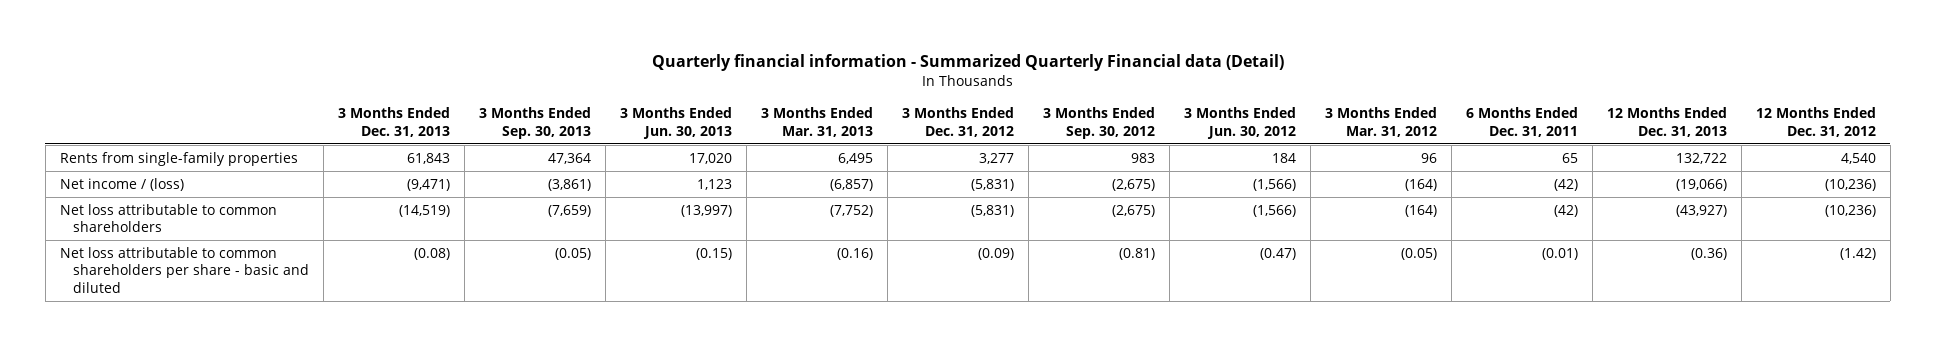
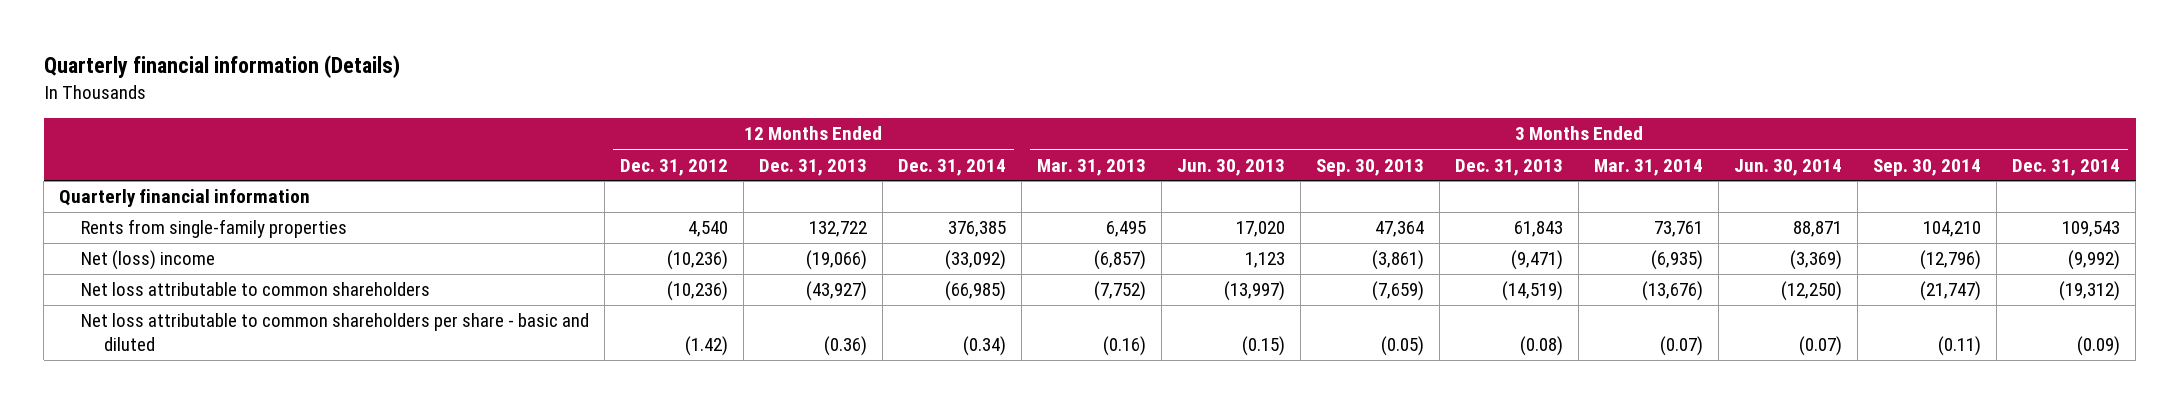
[651,54,1284,72] Quarterly financial information - Summarized Quarterly Financial data (Detail) -> [43,55,400,79] Quarterly financial information (Details)
[901,107,1014,137] 3 Months Ended Dec. 31, 2012 -> none
[1042,107,1155,139] 3 Months Ended Sep. 30, 2012 -> none
[1183,107,1296,139] 3 Months Ended Jun. 30, 2012 -> none
[1324,107,1437,137] 3 Months Ended Mar. 31, 2012 -> none
[1465,107,1578,137] 6 Months Ended Dec. 31, 2011 -> none
none -> [898,158,1007,176] Dec. 31, 2014
none -> [1594,158,1704,176] Mar. 31, 2014
none -> [1734,158,1843,176] Jun. 30, 2014
none -> [1873,158,1982,176] Sep. 30, 2014
none -> [2012,158,2121,176] Dec. 31, 2014
none -> [59,189,311,208] Quarterly financial information
[59,178,184,192] Net income / (loss) -> [81,250,216,271] Net (loss) income

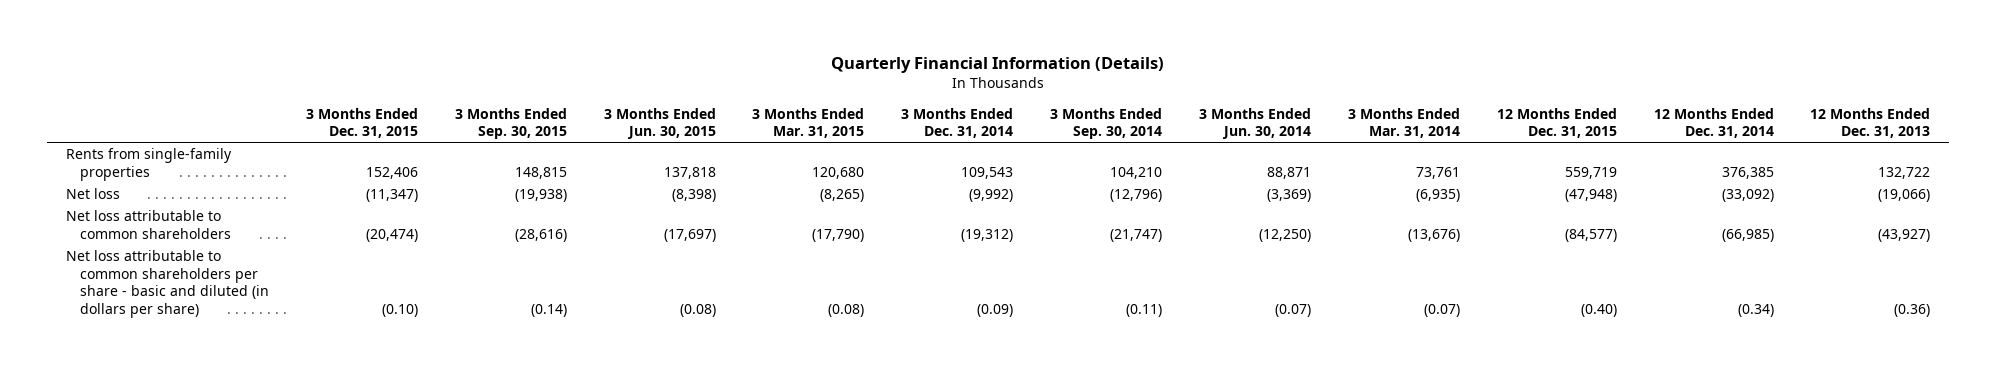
[43,55,400,79] Quarterly financial information (Details) -> [831,57,1165,74] Quarterly Financial Information (Details)
[620,158,729,176] Dec. 31, 2012 -> none
[1037,158,1147,176] Mar. 31, 2013 -> none
[1177,158,1286,176] Jun. 30, 2013 -> none
[1316,158,1425,176] Sep. 30, 2013 -> none
[1455,158,1564,176] Dec. 31, 2013 -> none
none -> [305,107,418,139] 3 Months Ended Dec. 31, 2015
none -> [454,107,567,140] 3 Months Ended Sep. 30, 2015
none -> [603,107,716,140] 3 Months Ended Jun. 30, 2015
none -> [752,107,865,139] 3 Months Ended Mar. 31, 2015
none -> [1496,107,1617,139] 12 Months Ended Dec. 31, 2015
[59,189,311,208] Quarterly financial information -> none
[81,250,216,271] Net (loss) income -> [65,188,120,200] Net loss
[81,313,590,352] Net loss attributable to common shareholders per share - basic and diluted -> [65,250,270,318] Net loss attributable to common shareholders per share - basic and diluted (in dollars per share)

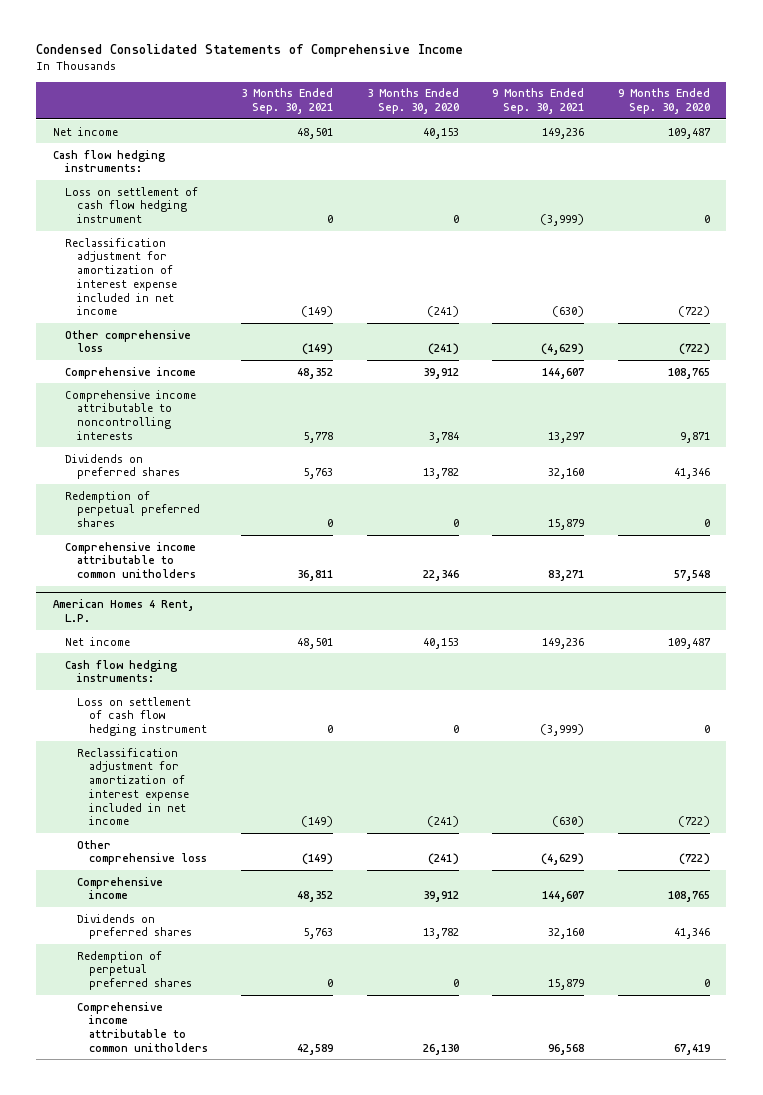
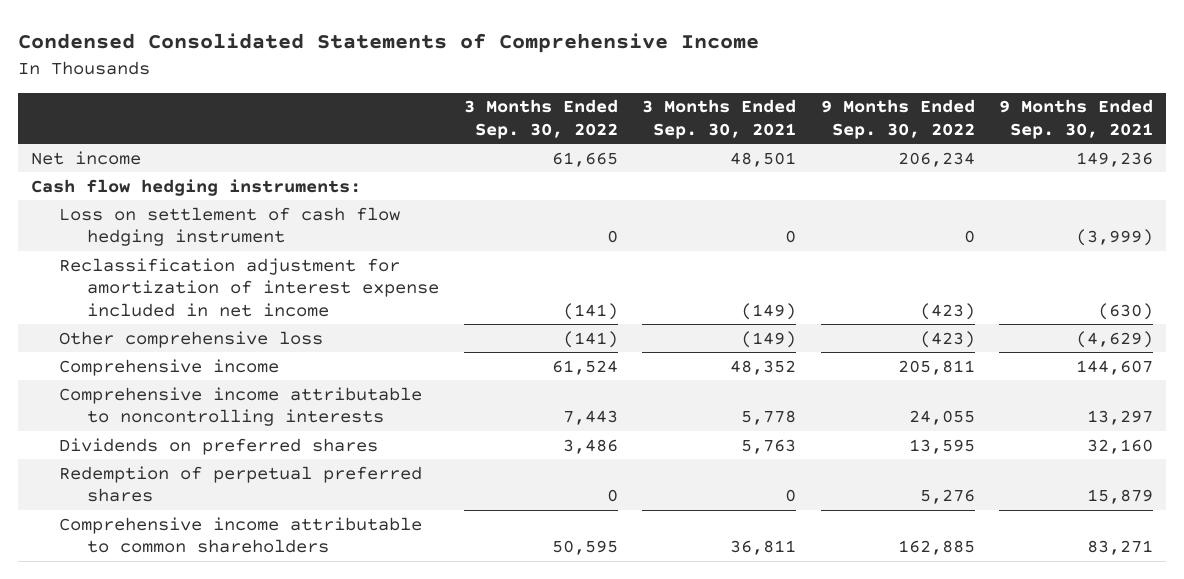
[366,88,459,115] 3 Months Ended Sep. 30, 2020 -> none
[617,88,710,115] 9 Months Ended Sep. 30, 2020 -> none
none -> [463,99,618,139] 3 Months Ended Sep. 30, 2022
none -> [820,99,975,139] 9 Months Ended Sep. 30, 2022
[52,599,194,623] American Homes 4 Rent, L.P. -> none
[64,636,130,646] Net income -> none
[64,659,177,683] Cash flow hedging instruments: -> none
[76,696,207,737] Loss on settlement of cash flow hedging instrument -> none
[76,747,189,826] Reclassification adjustment for amortization of interest expense included in net income -> none
[76,839,207,866] Other comprehensive loss -> none
[76,876,163,900] Comprehensive income -> none
[76,913,192,940] Dividends on preferred shares -> none
[76,950,192,991] Redemption of perpetual preferred shares -> none
[76,1001,208,1052] Comprehensive income attributable to common unitholders -> none
[64,541,196,579] Comprehensive income attributable to common unitholders -> [58,516,422,554] Comprehensive income attributable to common shareholders

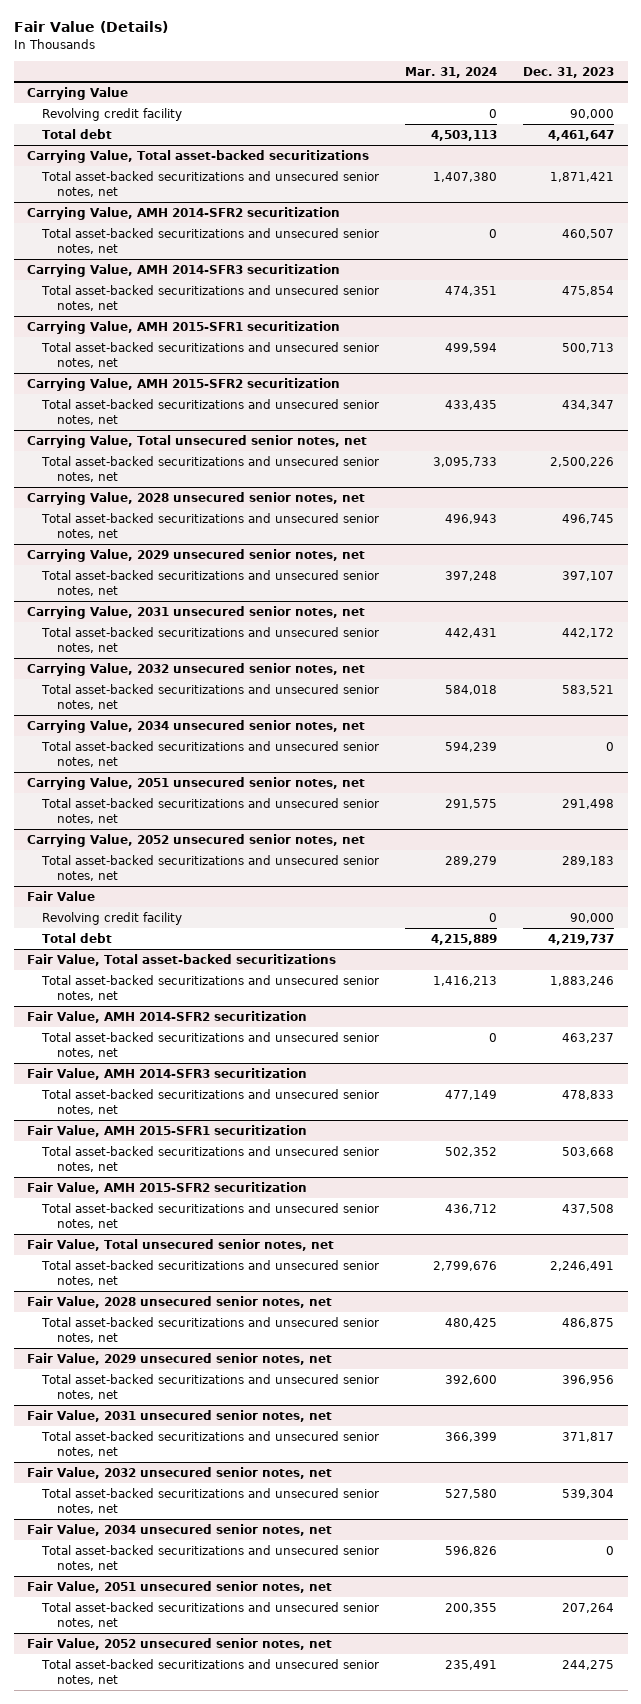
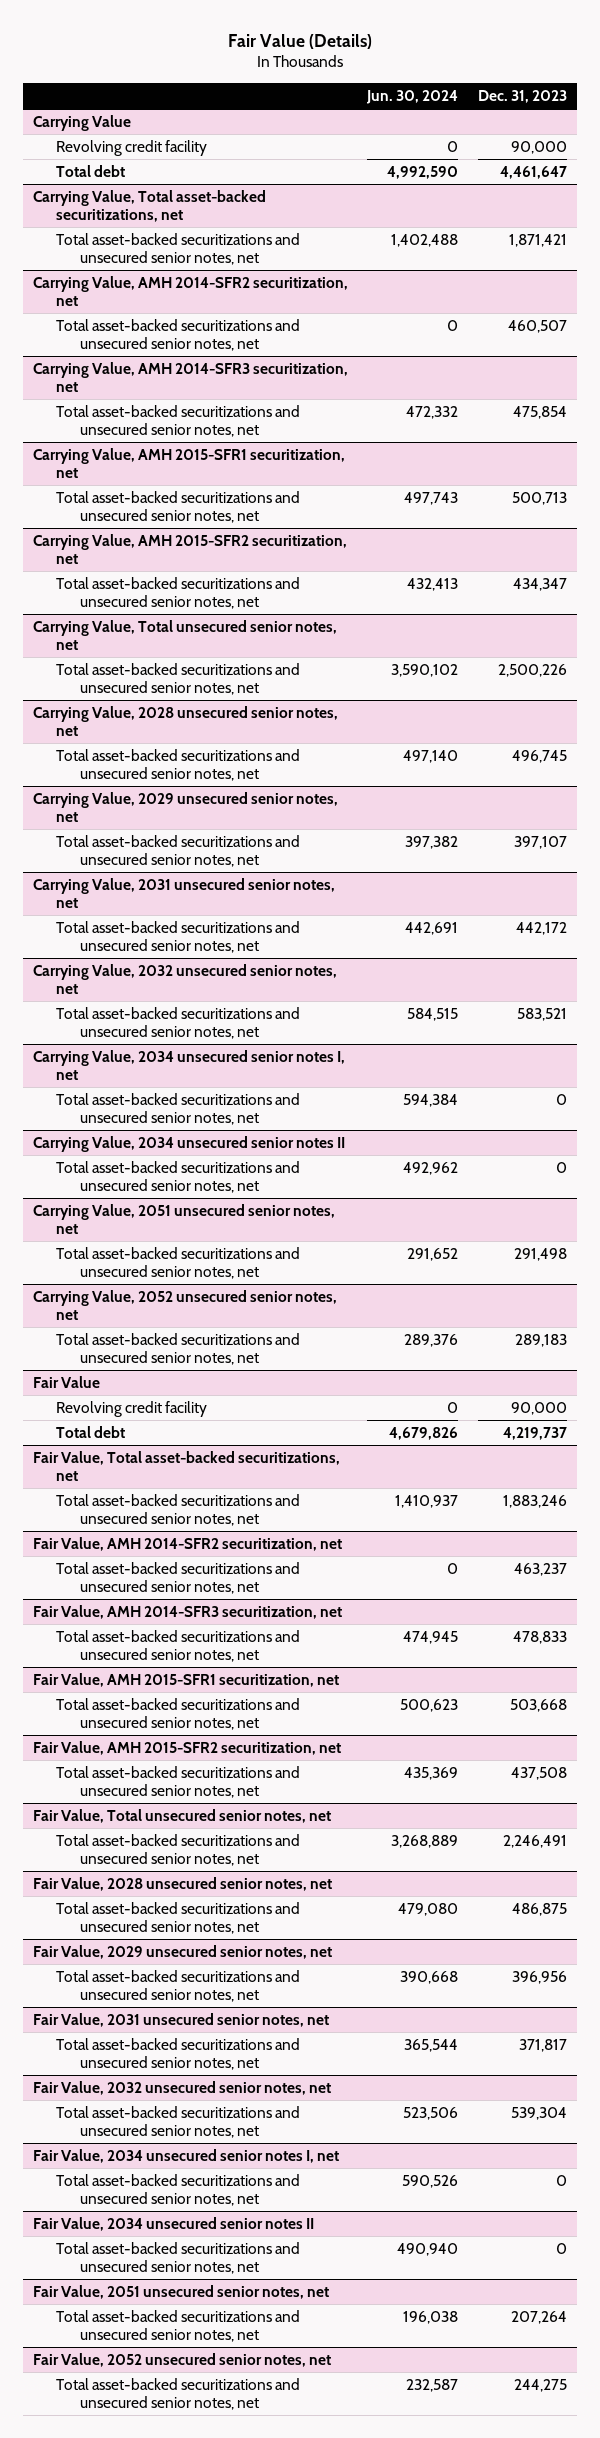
[405,66,498,78] Mar. 31, 2024 -> none
none -> [366,89,459,104] Jun. 30, 2024
[26,149,369,163] Carrying Value, Total asset-backed securitizations -> [32,190,266,222] Carrying Value, Total asset-backed securitizations, net
[26,206,340,220] Carrying Value, AMH 2014-SFR2 securitization -> [32,276,348,306] Carrying Value, AMH 2014-SFR2 securitization, net
[26,263,340,277] Carrying Value, AMH 2014-SFR3 securitization -> [32,362,348,392] Carrying Value, AMH 2014-SFR3 securitization, net
[26,320,340,334] Carrying Value, AMH 2015-SFR1 securitization -> [32,448,345,478] Carrying Value, AMH 2015-SFR1 securitization, net
[26,377,340,391] Carrying Value, AMH 2015-SFR2 securitization -> [32,534,347,564] Carrying Value, AMH 2015-SFR2 securitization, net
[26,719,365,733] Carrying Value, 2034 unsecured senior notes, net -> [32,1050,345,1080] Carrying Value, 2034 unsecured senior notes I, net
none -> [32,1136,345,1153] Carrying Value, 2034 unsecured senior notes II
none -> [56,1161,301,1193] Total asset-backed securitizations and unsecured senior notes, net
[26,953,336,966] Fair Value, Total asset-backed securitizations -> [32,1451,340,1481] Fair Value, Total asset-backed securitizations, net
[26,1010,307,1023] Fair Value, AMH 2014-SFR2 securitization -> [32,1537,342,1552] Fair Value, AMH 2014-SFR2 securitization, net
[26,1067,307,1080] Fair Value, AMH 2014-SFR3 securitization -> [32,1605,342,1620] Fair Value, AMH 2014-SFR3 securitization, net
[26,1124,307,1137] Fair Value, AMH 2015-SFR1 securitization -> [32,1673,339,1688] Fair Value, AMH 2015-SFR1 securitization, net
[26,1181,307,1194] Fair Value, AMH 2015-SFR2 securitization -> [32,1741,341,1756] Fair Value, AMH 2015-SFR2 securitization, net
[26,1523,332,1536] Fair Value, 2034 unsecured senior notes, net -> [32,2149,339,2164] Fair Value, 2034 unsecured senior notes I, net
none -> [32,2217,314,2232] Fair Value, 2034 unsecured senior notes II
none -> [56,2242,301,2274] Total asset-backed securitizations and unsecured senior notes, net

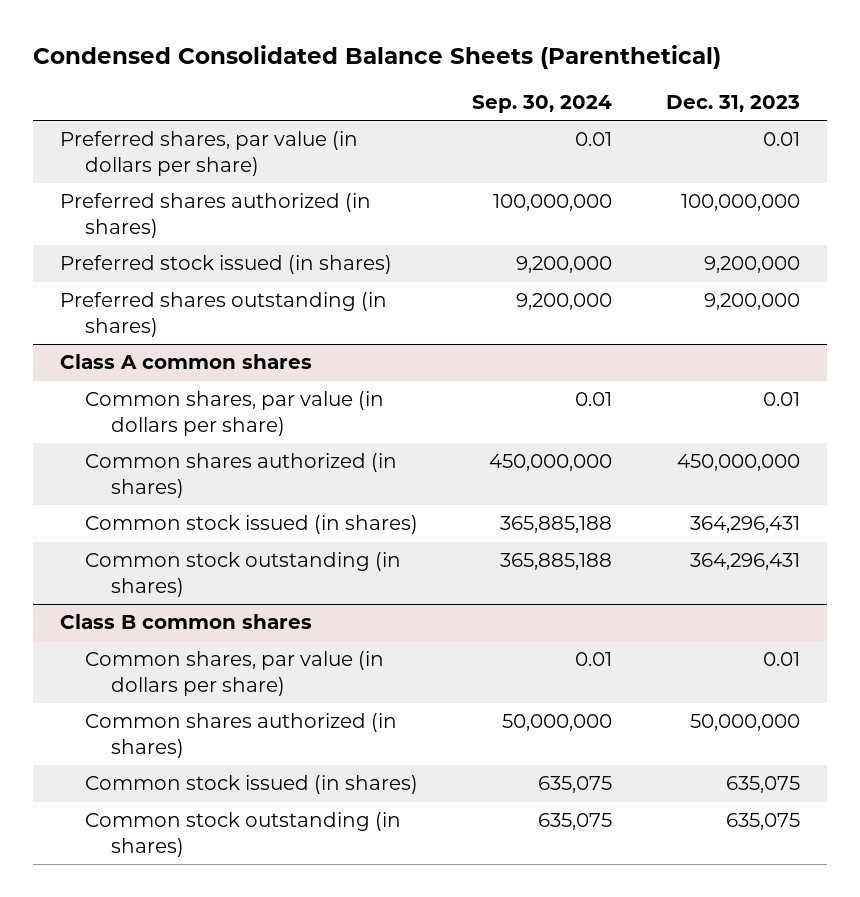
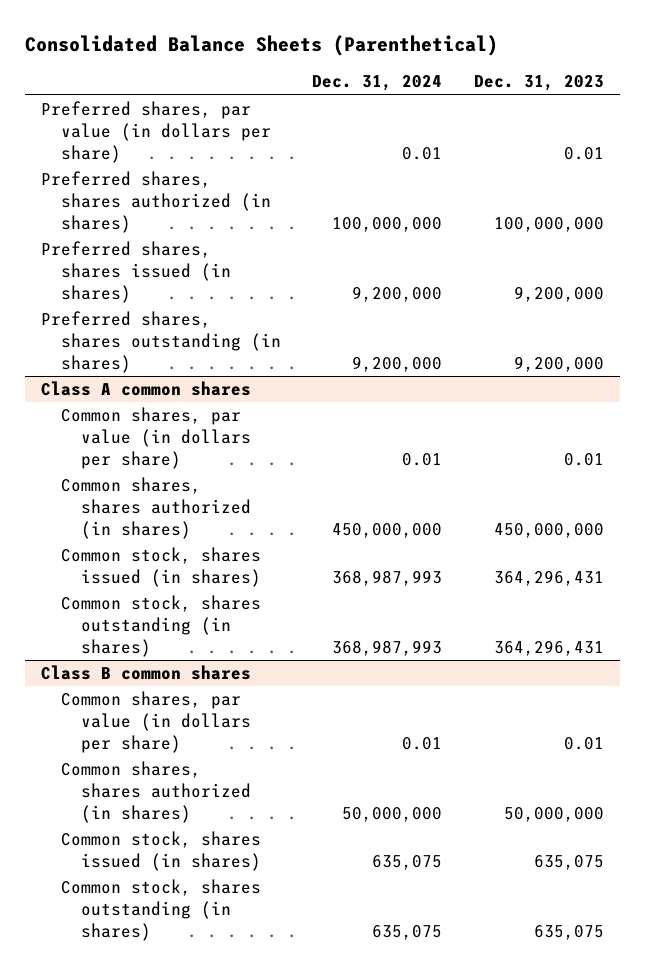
[32,44,721,69] Condensed Consolidated Balance Sheets (Parenthetical) -> [25,35,499,57] Consolidated Balance Sheets (Parenthetical)
[472,94,613,113] Sep. 30, 2024 -> none
none -> [312,75,443,92] Dec. 31, 2024
[59,193,371,238] Preferred shares authorized (in shares) -> [40,171,271,233] Preferred shares, shares authorized (in shares)
[59,255,392,275] Preferred stock issued (in shares) -> [40,241,231,303] Preferred shares, shares issued (in shares)
[59,292,387,337] Preferred shares outstanding (in shares) -> [40,311,281,373] Preferred shares, shares outstanding (in shares)
[85,453,398,498] Common shares authorized (in shares) -> [60,477,251,539] Common shares, shares authorized (in shares)
[85,515,419,535] Common stock issued (in shares) -> [60,547,261,587] Common stock, shares issued (in shares)
[85,552,402,597] Common stock outstanding (in shares) -> [60,595,261,657] Common stock, shares outstanding (in shares)
[85,713,398,758] Common shares authorized (in shares) -> [60,761,251,823] Common shares, shares authorized (in shares)
[85,775,419,795] Common stock issued (in shares) -> [60,831,261,871] Common stock, shares issued (in shares)
[85,812,402,857] Common stock outstanding (in shares) -> [60,879,261,941] Common stock, shares outstanding (in shares)

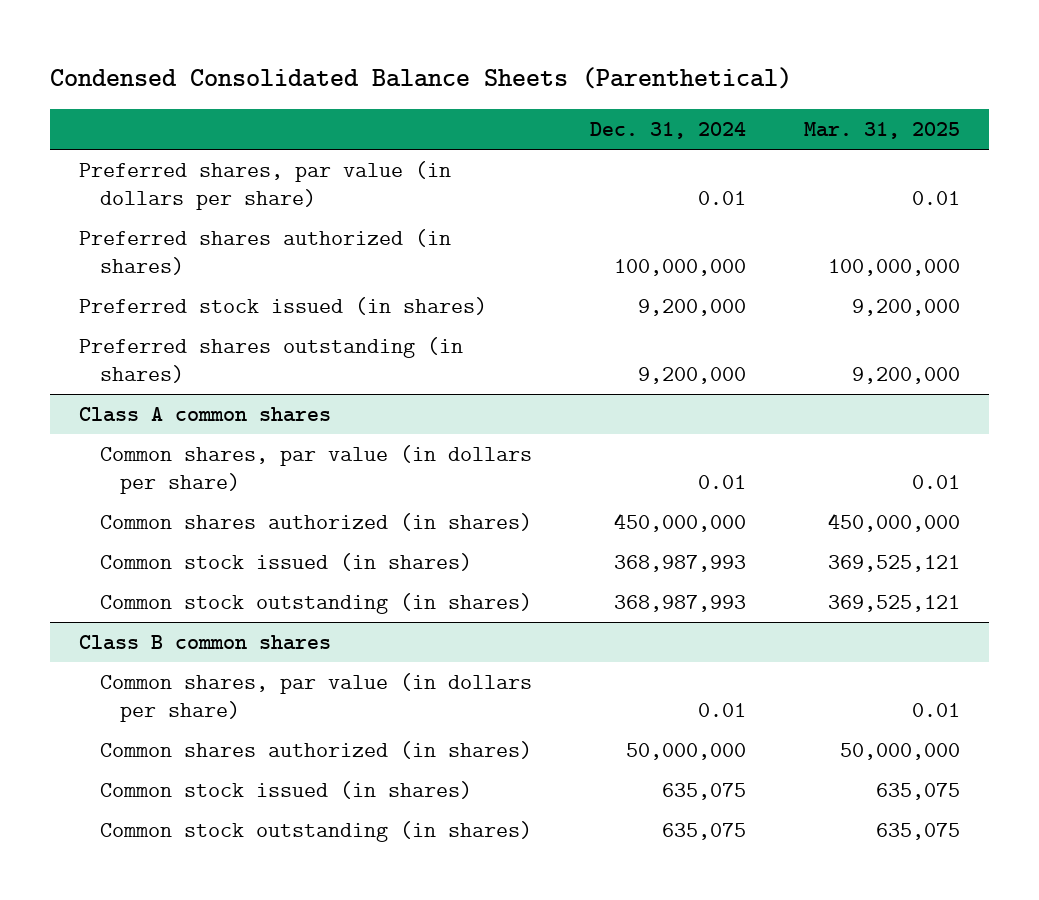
[25,35,499,57] Consolidated Balance Sheets (Parenthetical) -> [50,67,793,90] Condensed Consolidated Balance Sheets (Parenthetical)
[473,75,604,92] Dec. 31, 2023 -> none
none -> [803,122,960,140] Mar. 31, 2025
[40,171,271,233] Preferred shares, shares authorized (in shares) -> [79,228,452,275] Preferred shares authorized (in shares)
[40,241,231,303] Preferred shares, shares issued (in shares) -> [79,296,488,315] Preferred stock issued (in shares)
[40,311,281,373] Preferred shares, shares outstanding (in shares) -> [79,336,464,383] Preferred shares outstanding (in shares)
[60,477,251,539] Common shares, shares authorized (in shares) -> [99,512,532,531] Common shares authorized (in shares)
[60,547,261,587] Common stock, shares issued (in shares) -> [99,552,472,571] Common stock issued (in shares)
[60,595,261,657] Common stock, shares outstanding (in shares) -> [99,592,532,614] Common stock outstanding (in shares)
[60,761,251,823] Common shares, shares authorized (in shares) -> [99,740,532,759] Common shares authorized (in shares)
[60,831,261,871] Common stock, shares issued (in shares) -> [99,780,472,799] Common stock issued (in shares)
[60,879,261,941] Common stock, shares outstanding (in shares) -> [99,820,532,842] Common stock outstanding (in shares)

